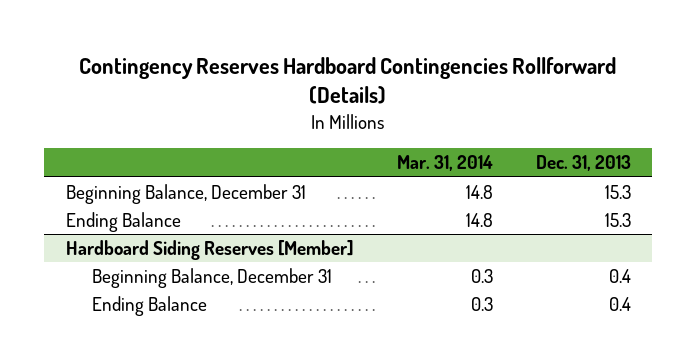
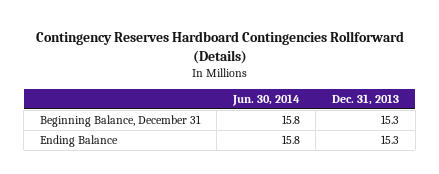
[396,155,493,172] Mar. 31, 2014 -> none
none -> [231,93,300,106] Jun. 30, 2014
[65,240,354,261] Hardboard Siding Reserves [Member] -> none
[92,268,333,289] Beginning Balance, December 31 -> none
[92,296,208,317] Ending Balance -> none

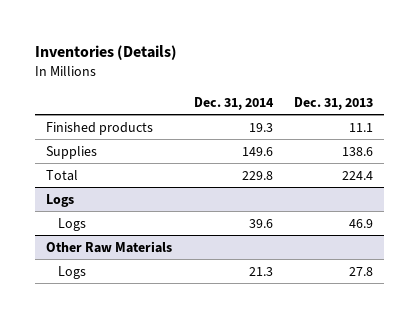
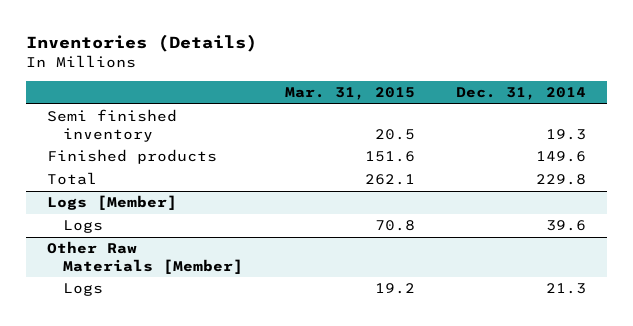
[294,96,374,110] Dec. 31, 2013 -> none
none -> [284,87,415,101] Mar. 31, 2015
[46,145,98,159] Supplies -> none
none -> [46,109,177,142] Semi finished inventory
[248,122,273,132] 19.3 -> [536,151,587,163] 149.6
[46,193,75,207] Logs -> [46,195,177,211] Logs [Member]
[46,240,173,253] Other Raw Materials -> [46,241,244,274] Other Raw Materials [Member]

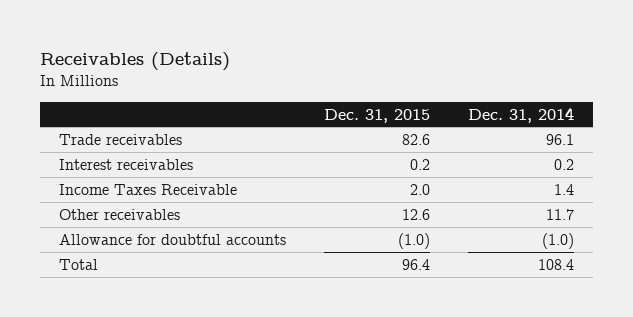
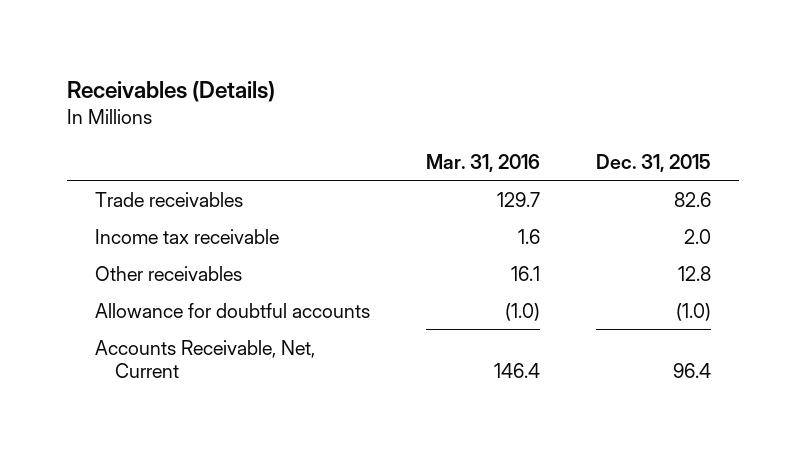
[467,106,574,123] Dec. 31, 2014 -> none
none -> [426,153,541,172] Mar. 31, 2016
[59,158,194,170] Interest receivables -> none
[59,183,238,195] Income Taxes Receivable -> [95,228,280,244] Income tax receivable
[402,208,431,220] 12.6 -> [677,265,711,281] 12.8
[59,258,99,270] Total -> [95,339,316,378] Accounts Receivable, Net, Current

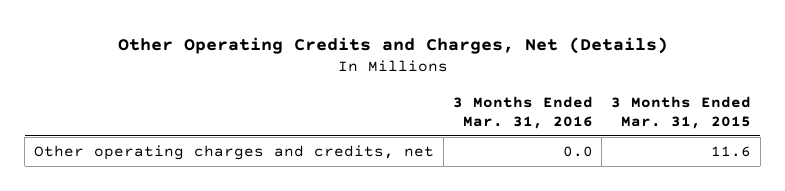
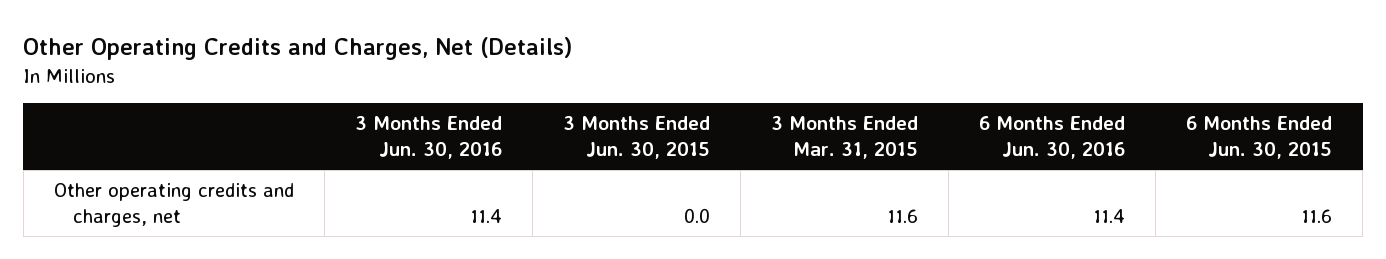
[452,95,593,130] 3 Months Ended Mar. 31, 2016 -> none
none -> [354,116,502,159] 3 Months Ended Jun. 30, 2016
none -> [563,116,711,159] 3 Months Ended Jun. 30, 2015
none -> [979,116,1126,159] 6 Months Ended Jun. 30, 2016
none -> [1186,116,1333,159] 6 Months Ended Jun. 30, 2015
[33,145,434,161] Other operating charges and credits, net -> [53,183,294,227] Other operating credits and charges, net

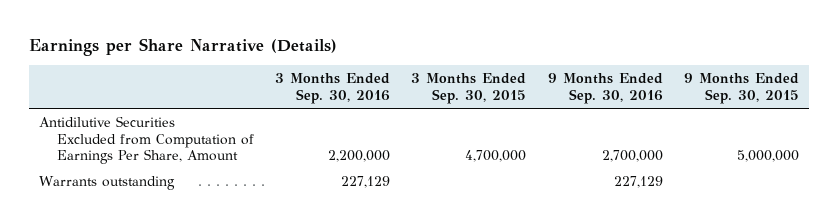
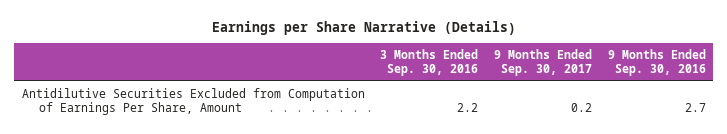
[411,73,527,104] 3 Months Ended Sep. 30, 2015 -> none
[683,73,799,104] 9 Months Ended Sep. 30, 2015 -> none
none -> [493,48,592,77] 9 Months Ended Sep. 30, 2017
[39,176,176,191] Warrants outstanding -> none
[328,149,391,162] 2,200,000 -> [457,103,479,113] 2.2
[601,149,663,162] 2,700,000 -> [684,103,706,113] 2.7

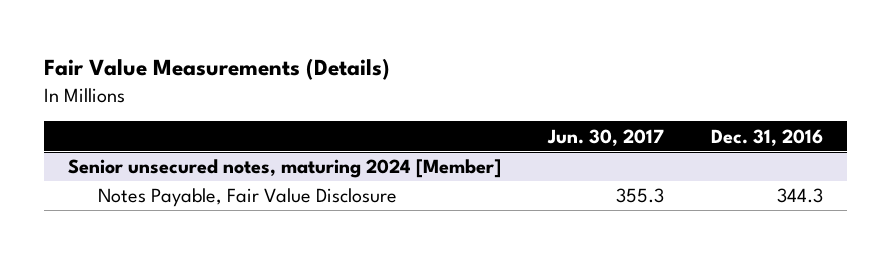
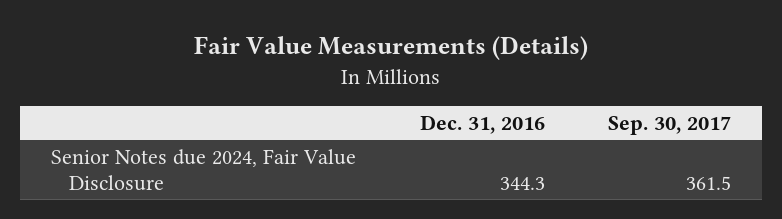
[547,128,665,146] Jun. 30, 2017 -> none
none -> [607,115,731,135] Sep. 30, 2017
[67,159,501,179] Senior unsecured notes, maturing 2024 [Member] -> none
[98,188,398,208] Notes Payable, Fair Value Disclosure -> [51,148,357,191] Senior Notes due 2024, Fair Value Disclosure

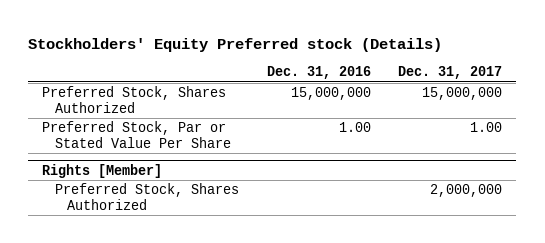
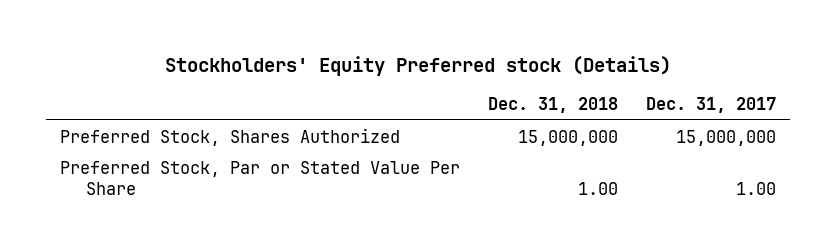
[266,66,371,80] Dec. 31, 2016 -> none
none -> [488,97,619,114] Dec. 31, 2018
[42,163,163,178] Rights [Member] -> none
[54,183,239,210] Preferred Stock, Shares Authorized -> none

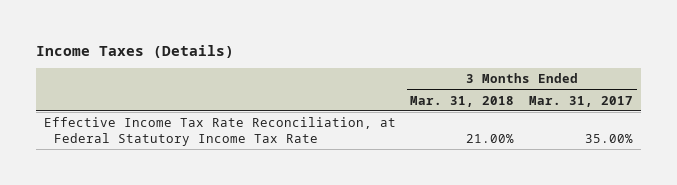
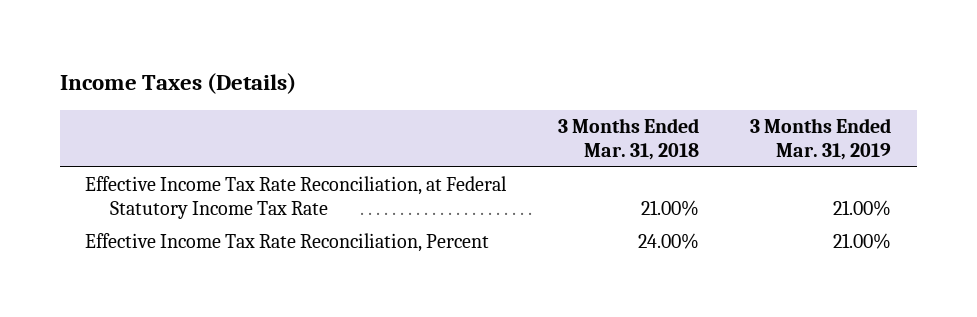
[529,95,634,107] Mar. 31, 2017 -> none
none -> [750,117,892,161] 3 Months Ended Mar. 31, 2019
none -> [85,232,490,252] Effective Income Tax Rate Reconciliation, Percent

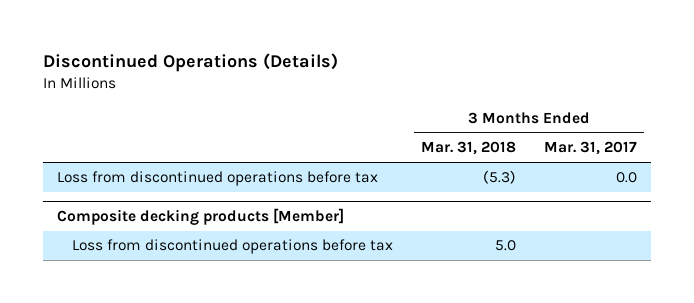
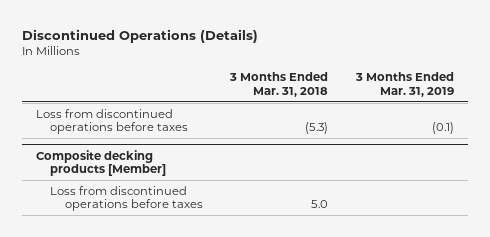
[544,141,638,156] Mar. 31, 2017 -> none
none -> [355,72,455,97] 3 Months Ended Mar. 31, 2019
[57,171,379,187] Loss from discontinued operations before tax -> [35,108,189,135] Loss from discontinued operations before taxes
[71,239,393,255] Loss from discontinued operations before tax -> [50,185,203,212] Loss from discontinued operations before taxes

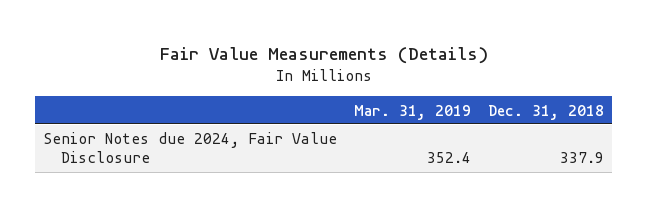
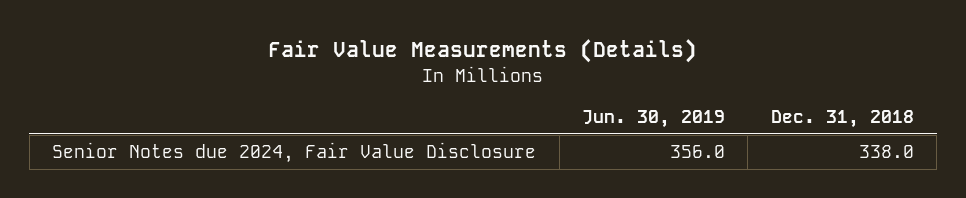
[353,104,471,120] Mar. 31, 2019 -> none
none -> [581,110,725,129] Jun. 30, 2019
[559,152,604,164] 337.9 -> [858,145,914,159] 338.0

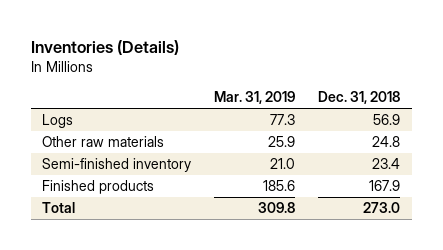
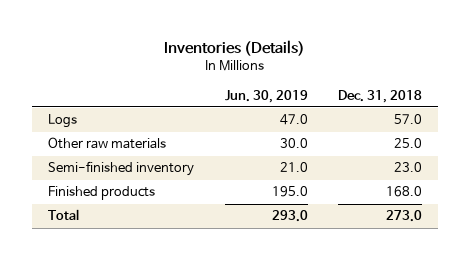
[214,91,296,105] Mar. 31, 2019 -> none
none -> [224,89,308,103] Jun. 30, 2019
[373,114,401,126] 56.9 -> [394,114,423,125] 57.0
[372,136,401,148] 24.8 -> [394,138,423,149] 25.0
[372,158,401,170] 23.4 -> [394,162,423,173] 23.0
[369,180,401,192] 167.9 -> [386,186,423,198] 168.0

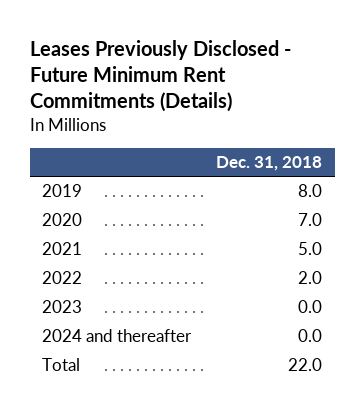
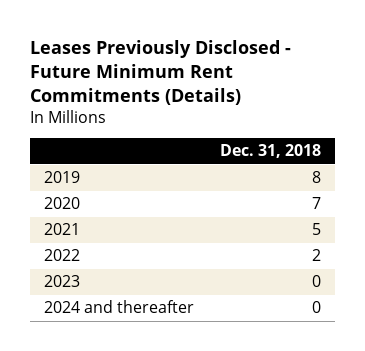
[42,358,81,372] Total -> none
[298,184,323,198] 8.0 -> [312,171,322,184] 8
[298,213,323,227] 7.0 -> [312,197,322,210] 7
[298,242,323,256] 5.0 -> [312,223,322,236] 5
[298,271,323,285] 2.0 -> [312,249,322,262] 2
[298,300,323,314] 0.0 -> [312,275,322,288] 0
[298,329,323,343] 0.0 -> [312,301,322,314] 0

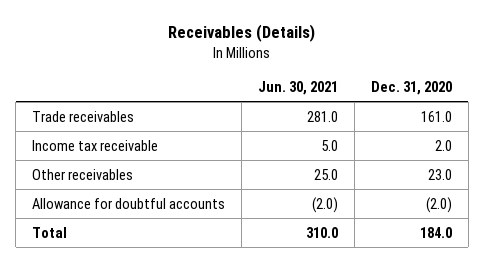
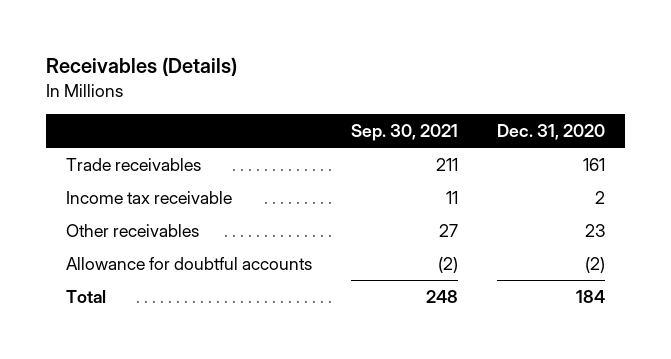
[257,80,338,95] Jun. 30, 2021 -> none
none -> [351,124,459,142] Sep. 30, 2021
[420,110,452,122] 161.0 -> [583,157,606,171] 161
[434,139,452,151] 2.0 -> [595,190,606,204] 2
[427,168,452,180] 23.0 -> [585,223,606,237] 23
[425,196,452,213] (2.0) -> [585,256,606,273] (2)
[419,226,452,238] 184.0 -> [576,289,606,303] 184

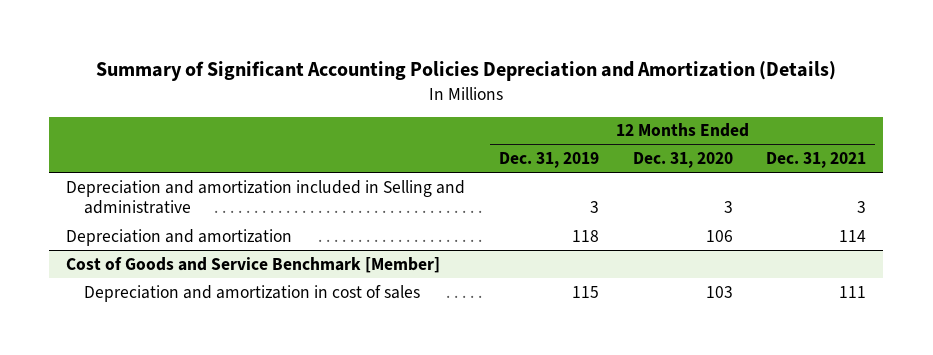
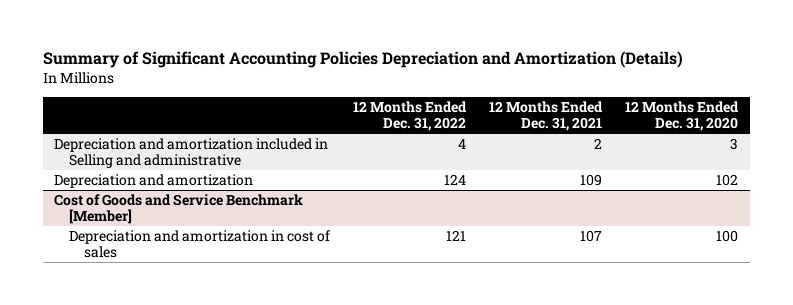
[498,152,599,169] Dec. 31, 2019 -> none
none -> [353,101,468,132] 12 Months Ended Dec. 31, 2022
[857,201,867,214] 3 -> [594,138,603,150] 2
[705,229,733,242] 106 -> [716,174,739,187] 102
[839,229,867,242] 114 -> [580,174,603,187] 109
[705,285,733,298] 103 -> [716,230,739,243] 100
[839,285,867,298] 111 -> [580,230,603,243] 107

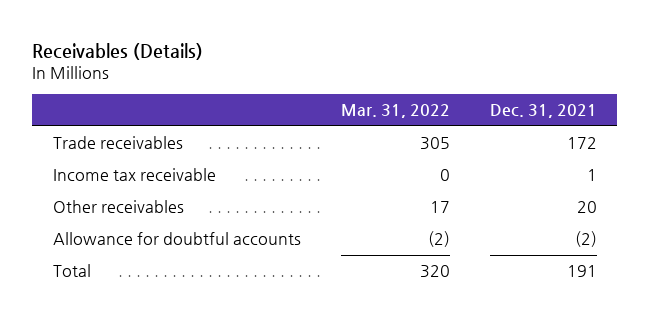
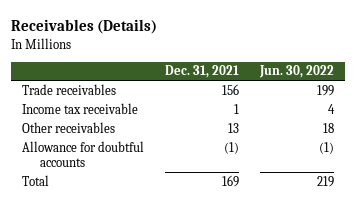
[340,104,450,119] Mar. 31, 2022 -> none
none -> [259,65,335,79] Jun. 30, 2022
[567,137,598,150] 172 -> [221,83,239,95] 156
[577,201,598,214] 20 -> [227,122,239,133] 13
[575,231,598,248] (2) -> [223,141,239,154] (1)
[567,265,598,278] 191 -> [221,174,239,187] 169

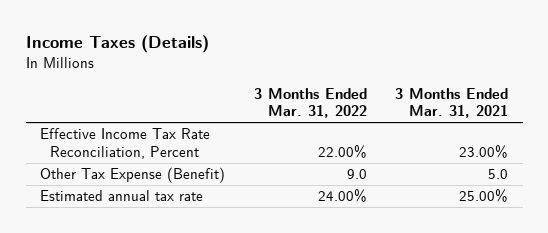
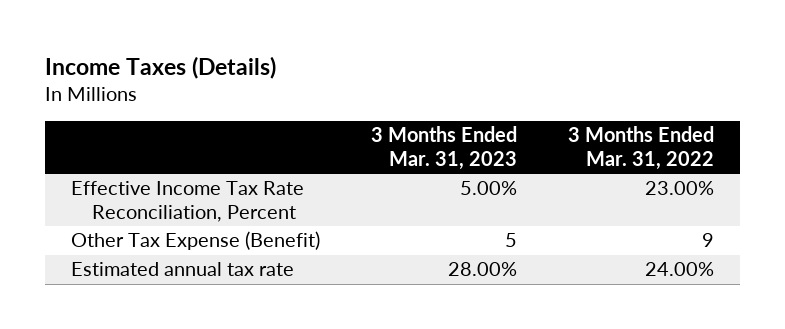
[395,87,509,119] 3 Months Ended Mar. 31, 2021 -> none
none -> [371,126,518,170] 3 Months Ended Mar. 31, 2023
[317,144,367,158] 22.00% -> [645,181,715,196] 23.00%
[346,169,367,180] 9.0 -> [702,233,715,248] 9

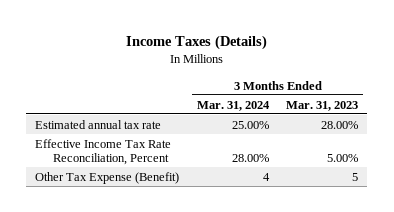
[568,126,715,170] 3 Months Ended Mar. 31, 2022 -> none
none -> [196,100,270,111] Mar. 31, 2024
[70,262,294,277] Estimated annual tax rate -> [35,119,162,129] Estimated annual tax rate

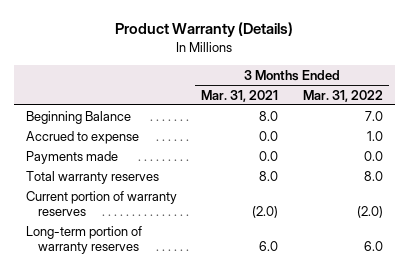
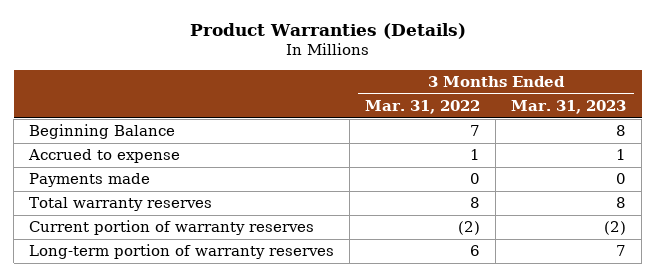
[115,22,294,38] Product Warranty (Details) -> [189,23,466,40] Product Warranties (Details)
[201,89,279,102] Mar. 31, 2021 -> none
none -> [511,99,627,114] Mar. 31, 2023
[364,110,383,121] 7.0 -> [470,125,481,137] 7
[366,130,383,141] 1.0 -> [470,149,481,161] 1
[363,150,383,161] 0.0 -> [470,173,481,185] 0
[363,170,383,181] 8.0 -> [470,197,481,209] 8
[356,205,383,218] (2.0) -> [458,221,481,236] (2)
[363,240,383,251] 6.0 -> [470,245,481,257] 6

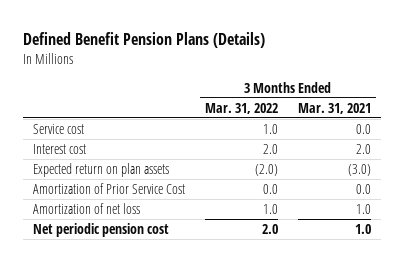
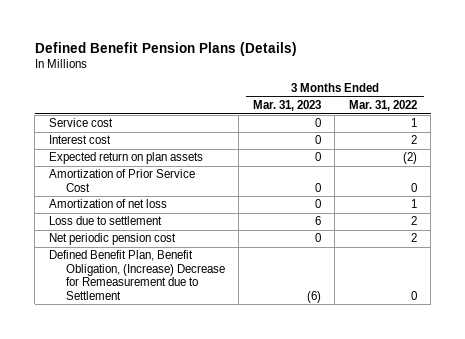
[297,102,371,114] Mar. 31, 2021 -> none
none -> [252,100,321,112] Mar. 31, 2023
[263,123,279,134] 1.0 -> [410,118,417,128] 1
[263,143,279,154] 2.0 -> [410,135,417,145] 2
[255,163,279,176] (2.0) -> [402,152,417,165] (2)
[263,183,279,194] 0.0 -> [410,182,417,192] 0
[263,203,279,214] 1.0 -> [410,199,417,209] 1
none -> [48,216,162,226] Loss due to settlement
[262,223,279,234] 2.0 -> [410,233,417,243] 2
none -> [48,250,225,300] Defined Benefit Plan, Benefit Obligation, (Increase) Decrease for Remeasurement due to Settlement

